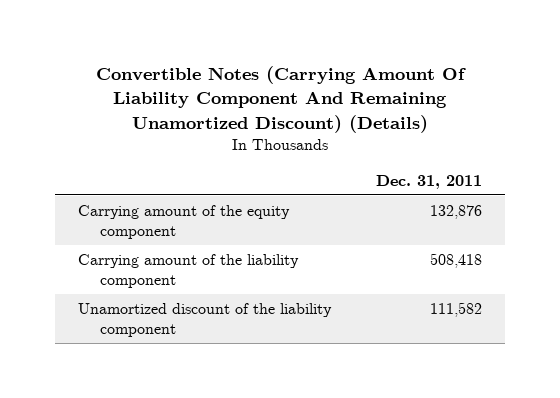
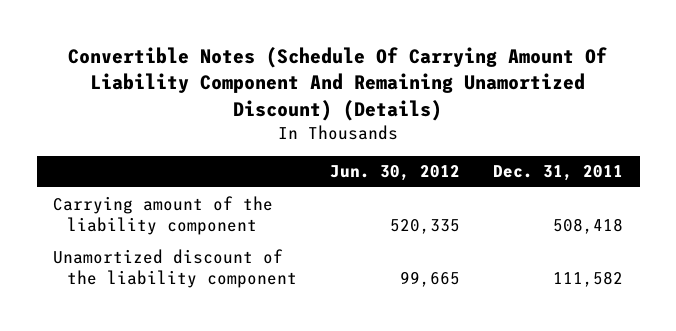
[96,65,467,133] Convertible Notes (Carrying Amount Of Liability Component And Remaining Unamortized Discount) (Details) -> [68,46,608,121] Convertible Notes (Schedule Of Carrying Amount Of Liability Component And Remaining Unamortized Discount) (Details)
none -> [330,165,461,182] Jun. 30, 2012
[77,204,290,239] Carrying amount of the equity component -> none

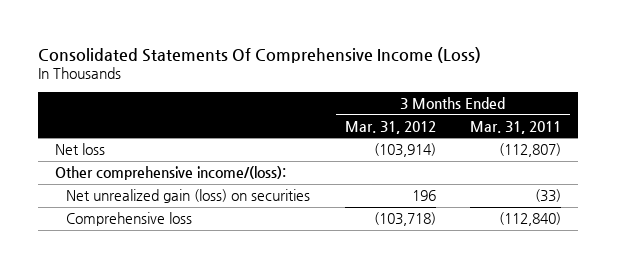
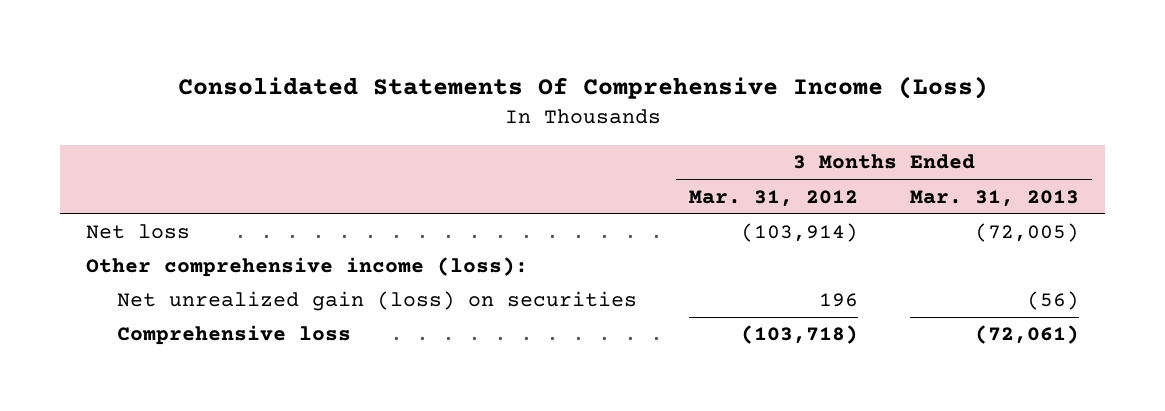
[470,120,562,134] Mar. 31, 2011 -> none
none -> [909,189,1079,207] Mar. 31, 2013
[55,166,287,181] Other comprehensive income/(loss): -> [86,257,529,278] Other comprehensive income (loss):

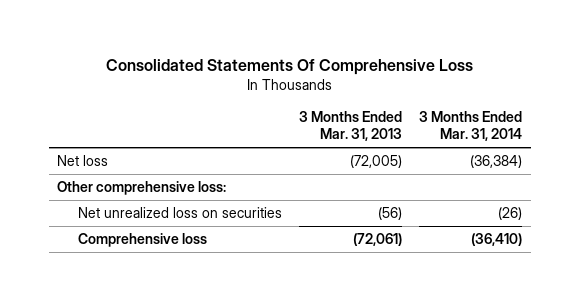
[177,76,988,100] Consolidated Statements Of Comprehensive Income (Loss) -> [105,58,473,75] Consolidated Statements Of Comprehensive Loss
[688,189,858,207] Mar. 31, 2012 -> none
none -> [419,110,523,142] 3 Months Ended Mar. 31, 2014
[86,257,529,278] Other comprehensive income (loss): -> [57,181,227,196] Other comprehensive loss:
[116,291,637,312] Net unrealized gain (loss) on securities -> [78,207,283,219] Net unrealized loss on securities

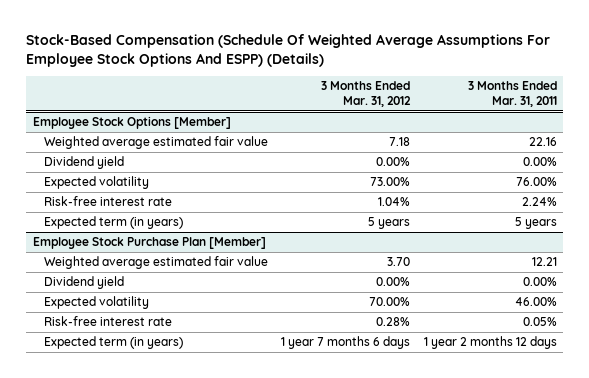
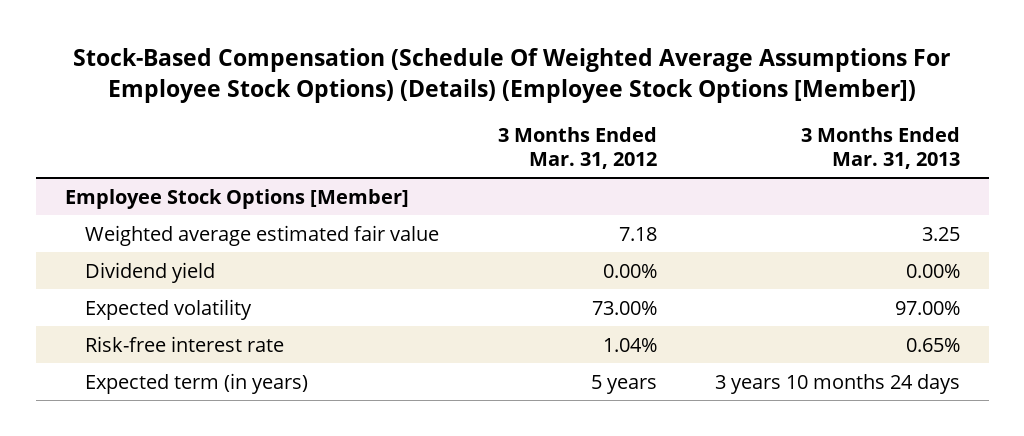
[26,33,551,67] Stock-Based Compensation (Schedule Of Weighted Average Assumptions For Employee Stock Options And ESPP) (Details) -> [73,48,951,103] Stock-Based Compensation (Schedule Of Weighted Average Assumptions For Employee Stock Options) (Details) (Employee Stock Options [Member])
[467,81,557,107] 3 Months Ended Mar. 31, 2011 -> none
none -> [800,127,960,169] 3 Months Ended Mar. 31, 2013
[32,237,266,250] Employee Stock Purchase Plan [Member] -> none
[43,256,268,270] Weighted average estimated fair value -> none
[43,276,124,290] Dividend yield -> none
[43,296,149,310] Expected volatility -> none
[43,316,172,327] Risk-free interest rate -> none
[43,336,183,350] Expected term (in years) -> none

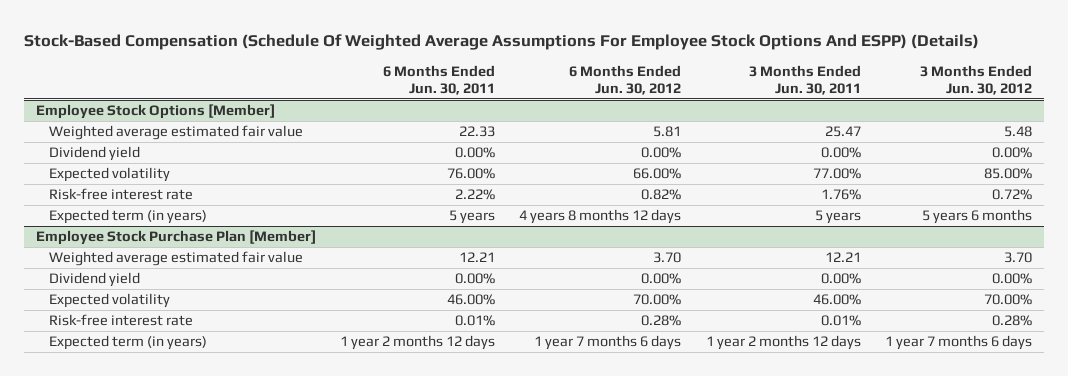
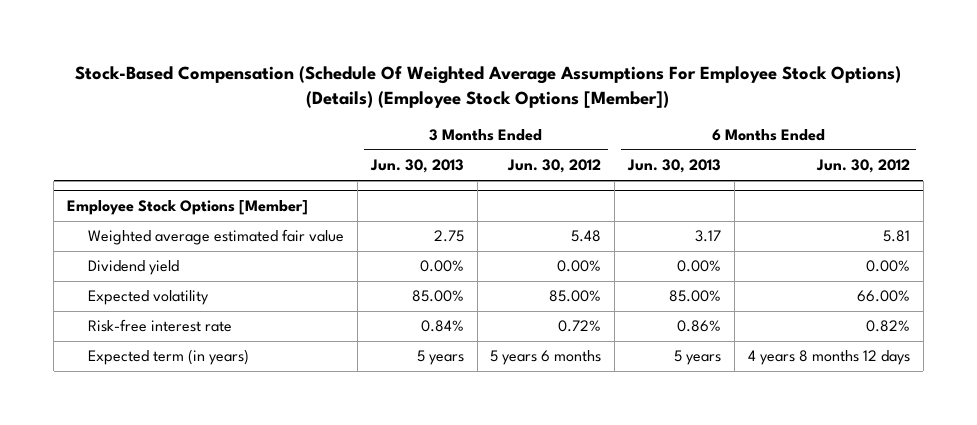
[23,34,979,51] Stock-Based Compensation (Schedule Of Weighted Average Assumptions For Employee Stock Options And ESPP) (Details) -> [75,65,902,108] Stock-Based Compensation (Schedule Of Weighted Average Assumptions For Employee Stock Options) (Details) (Employee Stock Options [Member])
[383,65,496,95] 6 Months Ended Jun. 30, 2011 -> none
[748,65,861,95] 3 Months Ended Jun. 30, 2011 -> none
none -> [369,159,464,174] Jun. 30, 2013
none -> [627,159,722,174] Jun. 30, 2013
[35,230,316,246] Employee Stock Purchase Plan [Member] -> none
[49,251,304,267] Weighted average estimated fair value -> none
[49,272,141,288] Dividend yield -> none
[49,293,171,309] Expected volatility -> none
[49,314,194,327] Risk-free interest rate -> none
[49,335,208,351] Expected term (in years) -> none

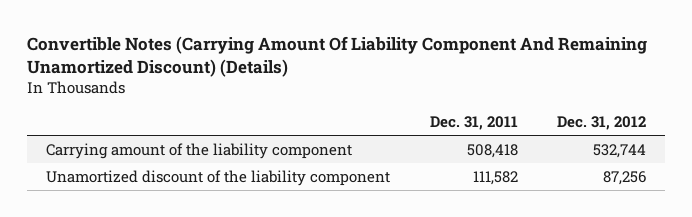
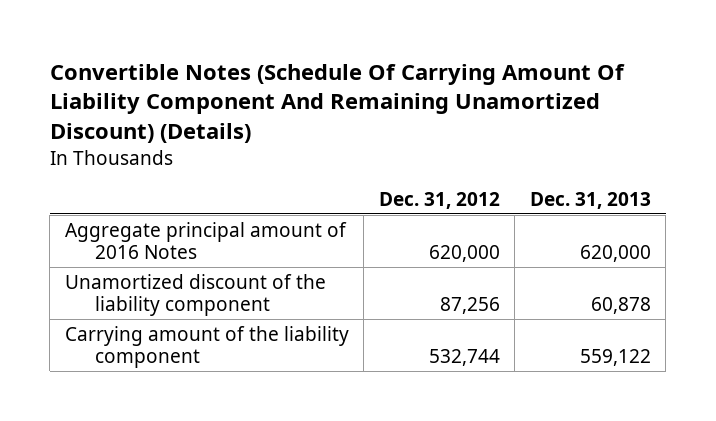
[26,35,647,77] Convertible Notes (Carrying Amount Of Liability Component And Remaining Unamortized Discount) (Details) -> [49,63,625,144] Convertible Notes (Schedule Of Carrying Amount Of Liability Component And Remaining Unamortized Discount) (Details)
[429,115,518,130] Dec. 31, 2011 -> none
none -> [529,191,651,209] Dec. 31, 2013
none -> [64,221,347,259] Aggregate principal amount of 2016 Notes
[46,143,353,160] Carrying amount of the liability component -> [64,325,349,368] Carrying amount of the liability component

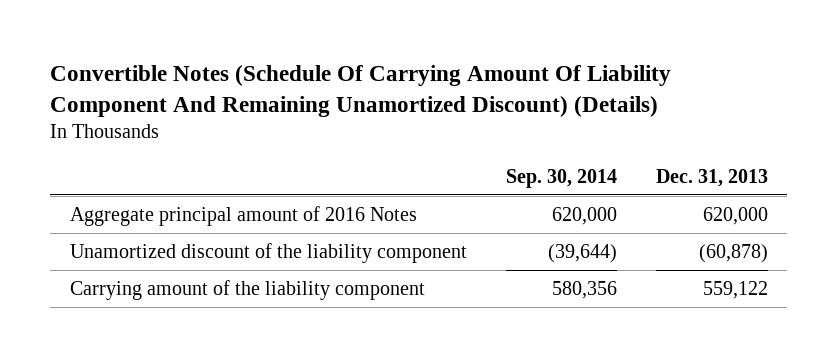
[378,191,500,209] Dec. 31, 2012 -> none
none -> [505,169,617,189] Sep. 30, 2014
[590,296,651,314] 60,878 -> [698,243,768,263] (60,878)

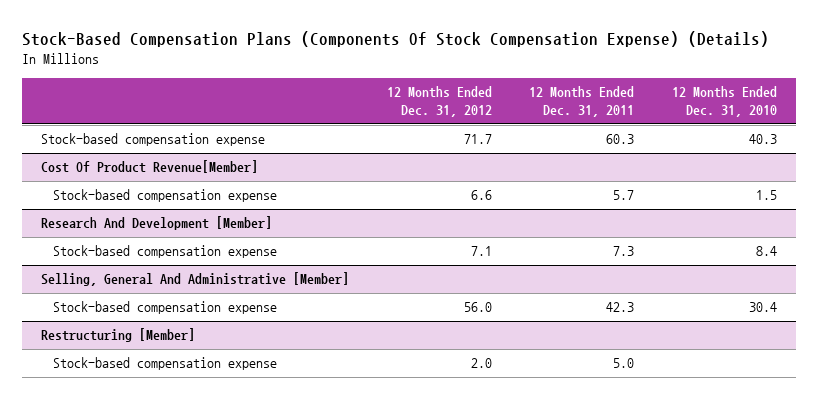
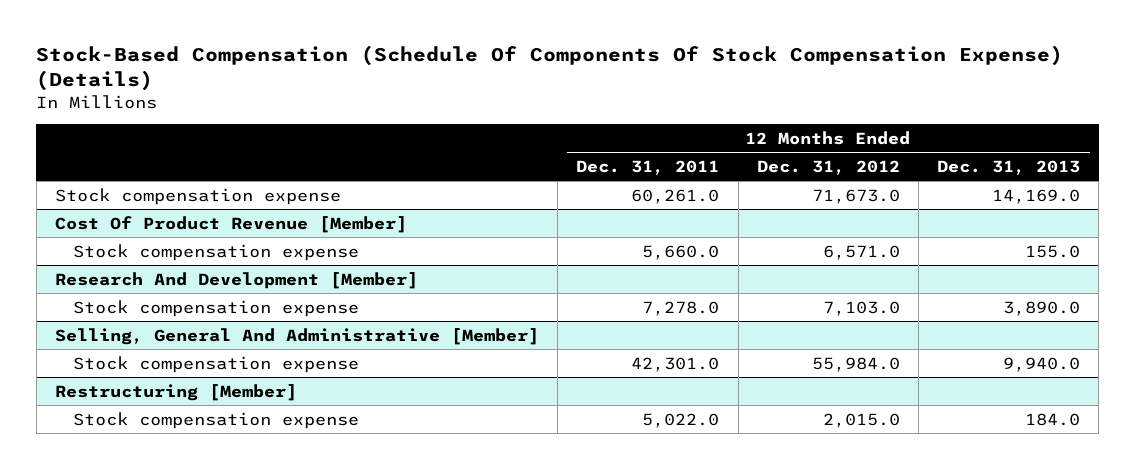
[22,31,770,48] Stock-Based Compensation Plans (Components Of Stock Compensation Expense) (Details) -> [36,45,1064,92] Stock-Based Compensation (Schedule Of Components Of Stock Compensation Expense) (Details)
[672,86,778,118] 12 Months Ended Dec. 31, 2010 -> none
none -> [937,159,1081,175] Dec. 31, 2013
[41,133,266,147] Stock-based compensation expense -> [54,187,341,205] Stock compensation expense
[463,134,492,145] 71.7 -> [811,188,900,204] 71,673.0
[606,134,635,145] 60.3 -> [631,188,720,204] 60,261.0
[41,160,259,174] Cost Of Product Revenue[Member] -> [54,215,407,233] Cost Of Product Revenue [Member]
[53,189,278,203] Stock-based compensation expense -> [72,243,359,261] Stock compensation expense
[470,190,492,201] 6.6 -> [822,244,900,260] 6,571.0
[613,190,635,201] 5.7 -> [642,244,720,260] 5,660.0
[53,245,278,259] Stock-based compensation expense -> [72,299,359,317] Stock compensation expense
[470,246,492,257] 7.1 -> [822,300,900,316] 7,103.0
[613,246,635,257] 7.3 -> [642,300,720,316] 7,278.0
[53,301,278,315] Stock-based compensation expense -> [72,355,359,373] Stock compensation expense
[463,302,492,313] 56.0 -> [811,356,900,372] 55,984.0
[606,302,635,313] 42.3 -> [631,356,720,372] 42,301.0
[53,357,278,371] Stock-based compensation expense -> [72,411,359,429] Stock compensation expense
[470,358,492,369] 2.0 -> [822,412,900,428] 2,015.0
[613,358,635,369] 5.0 -> [642,412,720,428] 5,022.0

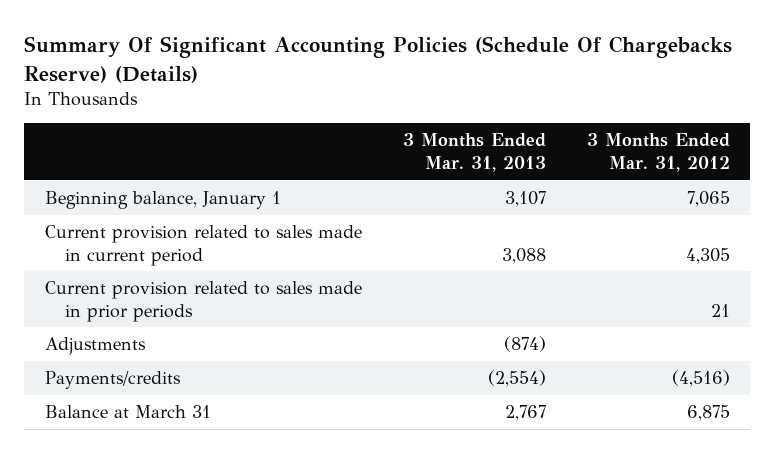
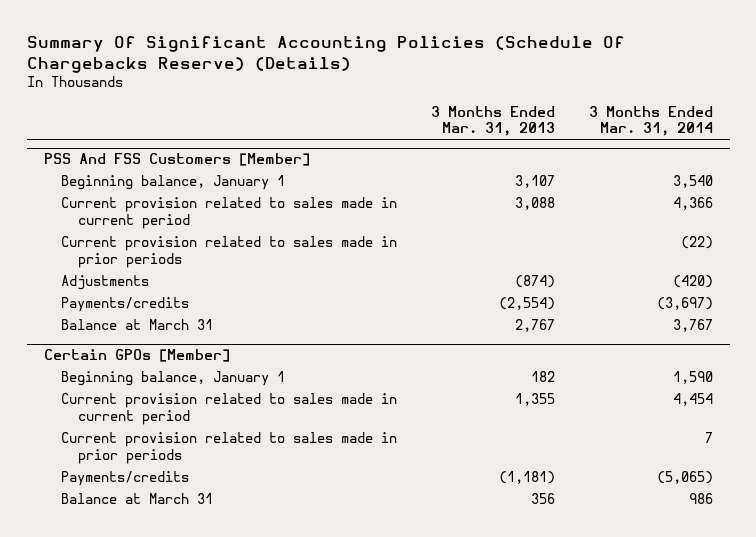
[586,133,730,172] 3 Months Ended Mar. 31, 2012 -> none
none -> [588,106,713,137] 3 Months Ended Mar. 31, 2014
none -> [43,153,310,167] PSS And FSS Customers [Member]
none -> [43,349,230,363] Certain GPOs [Member]
none -> [60,371,285,387] Beginning balance, January 1
none -> [60,393,397,425] Current provision related to sales made in current period
none -> [60,432,397,464] Current provision related to sales made in prior periods
none -> [60,471,189,487] Payments/credits
none -> [60,493,213,505] Balance at March 31

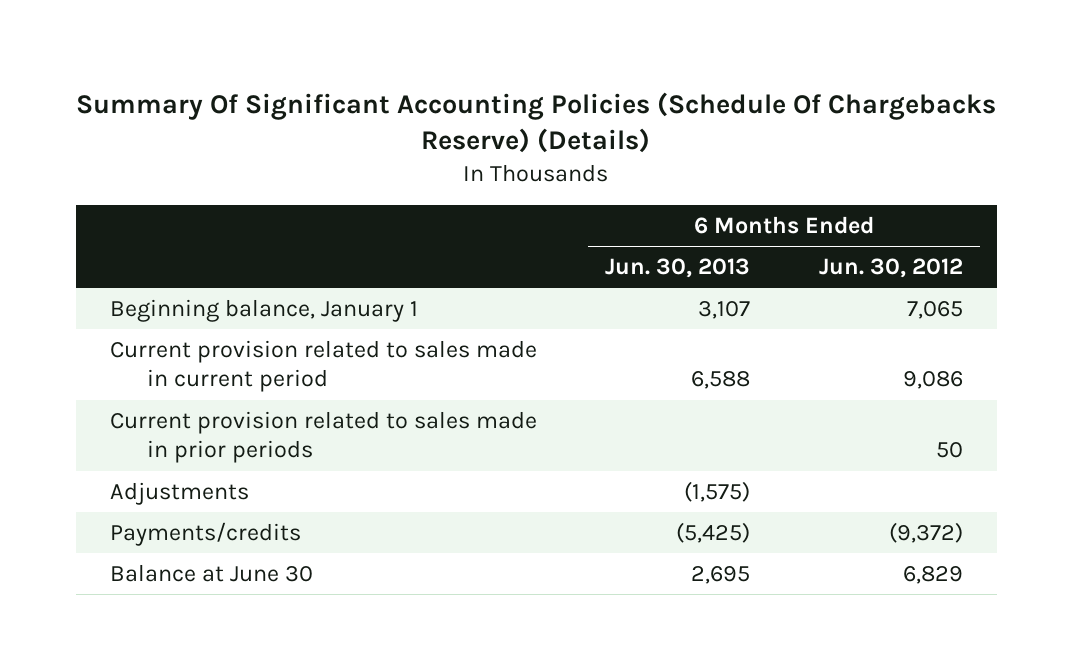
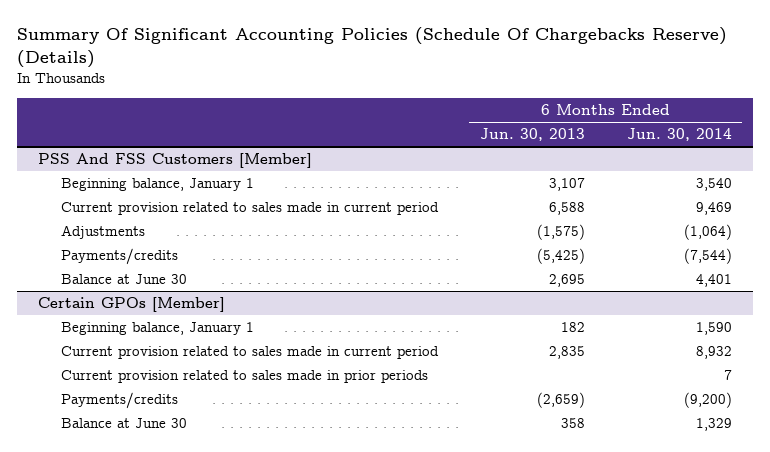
[818,258,963,279] Jun. 30, 2012 -> none
none -> [626,128,732,142] Jun. 30, 2014
none -> [37,153,312,169] PSS And FSS Customers [Member]
[109,411,537,464] Current provision related to sales made in prior periods -> none
none -> [37,297,225,313] Certain GPOs [Member]
none -> [60,322,254,336] Beginning balance, January 1
none -> [60,346,439,360] Current provision related to sales made in current period
none -> [60,370,428,384] Current provision related to sales made in prior periods
none -> [60,392,178,410] Payments/credits
none -> [60,418,187,429] Balance at June 30

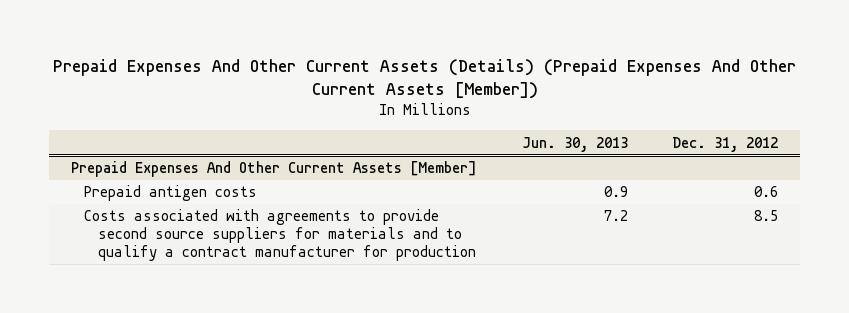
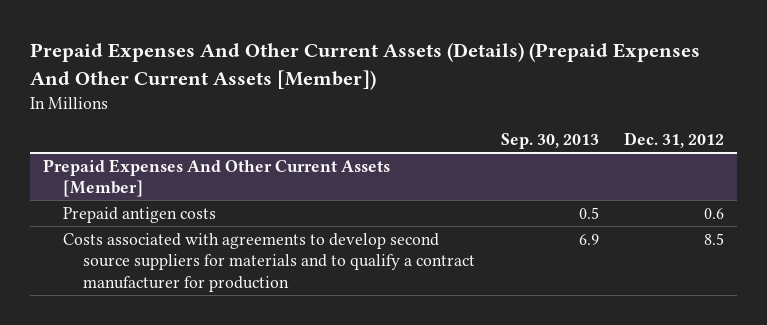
[521,136,628,152] Jun. 30, 2013 -> none
none -> [500,132,599,149] Sep. 30, 2013
[84,209,476,261] Costs associated with agreements to provide second source suppliers for materials and to qualify a contract manufacturer for production -> [62,232,476,292] Costs associated with agreements to develop second source suppliers for materials and to qualify a contract manufacturer for production

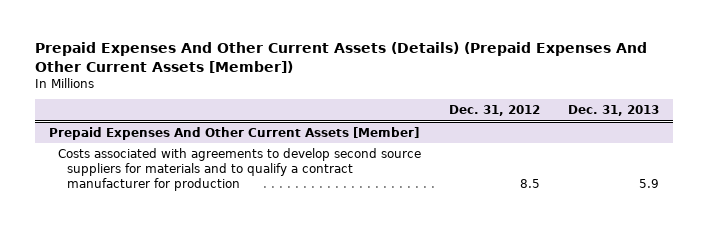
[500,132,599,149] Sep. 30, 2013 -> none
none -> [567,105,659,117] Dec. 31, 2013
[62,206,216,223] Prepaid antigen costs -> none

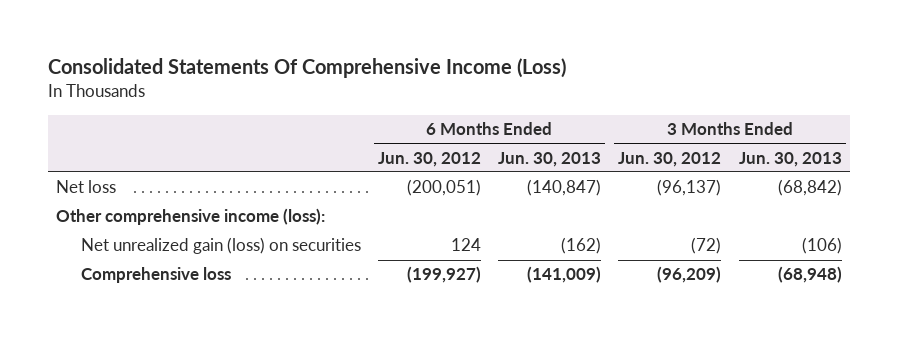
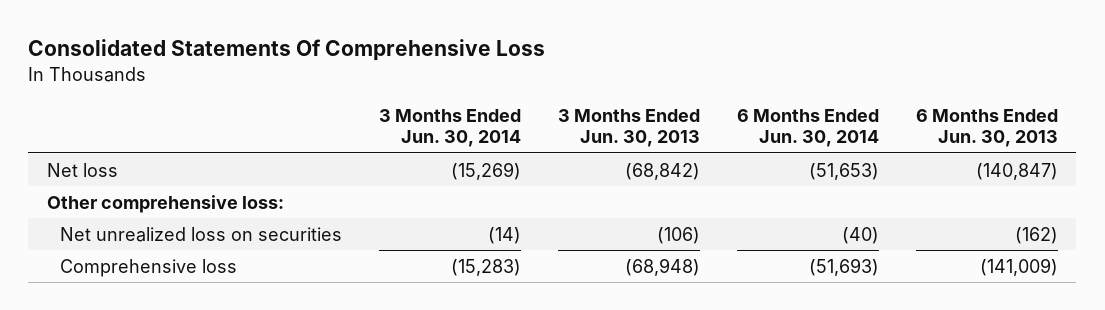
[47,58,566,79] Consolidated Statements Of Comprehensive Income (Loss) -> [28,39,546,62] Consolidated Statements Of Comprehensive Loss
[377,151,481,167] Jun. 30, 2012 -> none
[618,151,722,167] Jun. 30, 2012 -> none
none -> [378,108,521,148] 3 Months Ended Jun. 30, 2014
none -> [736,108,879,148] 6 Months Ended Jun. 30, 2014
[56,208,326,226] Other comprehensive income (loss): -> [46,194,284,213] Other comprehensive loss:
[80,237,361,255] Net unrealized gain (loss) on securities -> [60,226,343,242] Net unrealized loss on securities

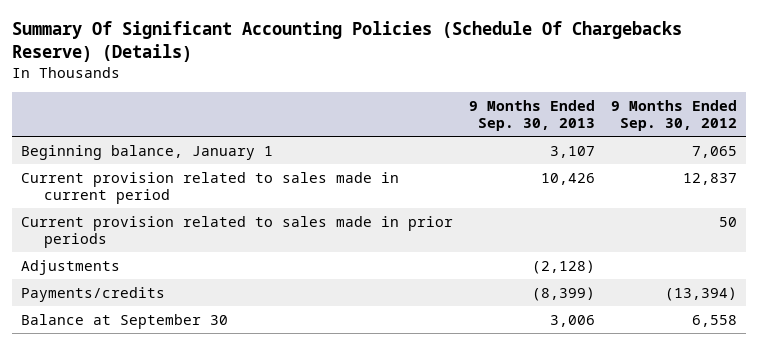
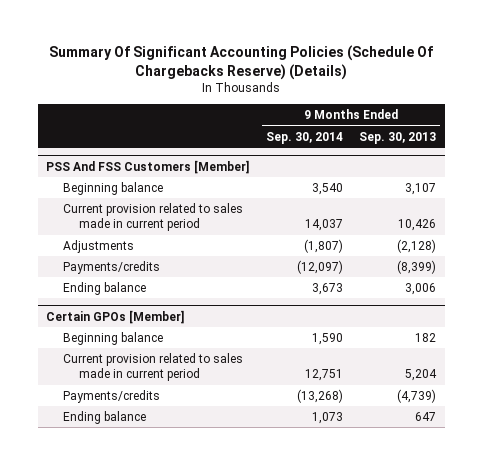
[611,100,738,132] 9 Months Ended Sep. 30, 2012 -> none
none -> [265,131,343,144] Sep. 30, 2014
none -> [46,159,250,174] PSS And FSS Customers [Member]
[20,144,273,160] Beginning balance, January 1 -> [62,181,163,195] Beginning balance
[20,215,453,248] Current provision related to sales made in prior periods -> none
[20,313,228,329] Balance at September 30 -> [62,281,146,295] Ending balance
none -> [46,309,185,324] Certain GPOs [Member]
none -> [62,331,163,345] Beginning balance
none -> [62,352,243,382] Current provision related to sales made in current period
none -> [62,389,160,403] Payments/credits
none -> [62,410,146,424] Ending balance

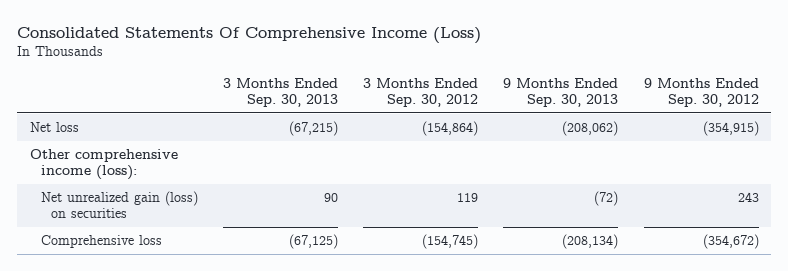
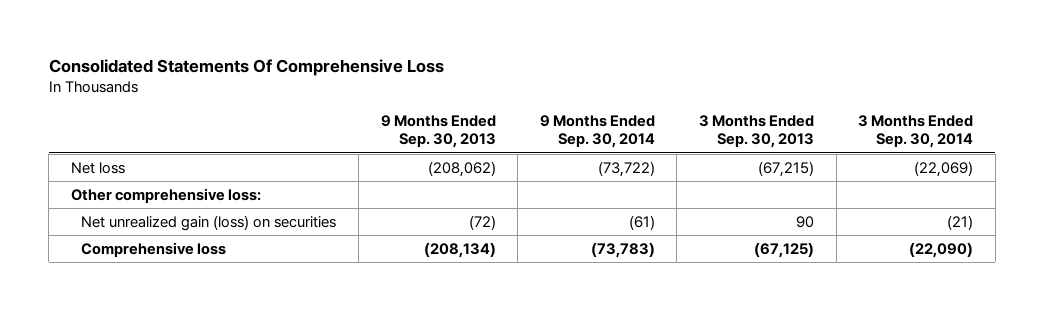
[17,27,482,45] Consolidated Statements Of Comprehensive Income (Loss) -> [48,59,444,77] Consolidated Statements Of Comprehensive Loss
[363,77,479,108] 3 Months Ended Sep. 30, 2012 -> none
[643,77,759,108] 9 Months Ended Sep. 30, 2012 -> none
none -> [539,115,655,149] 9 Months Ended Sep. 30, 2014
none -> [858,115,974,149] 3 Months Ended Sep. 30, 2014
[29,148,178,181] Other comprehensive income (loss): -> [70,187,261,203] Other comprehensive loss:

